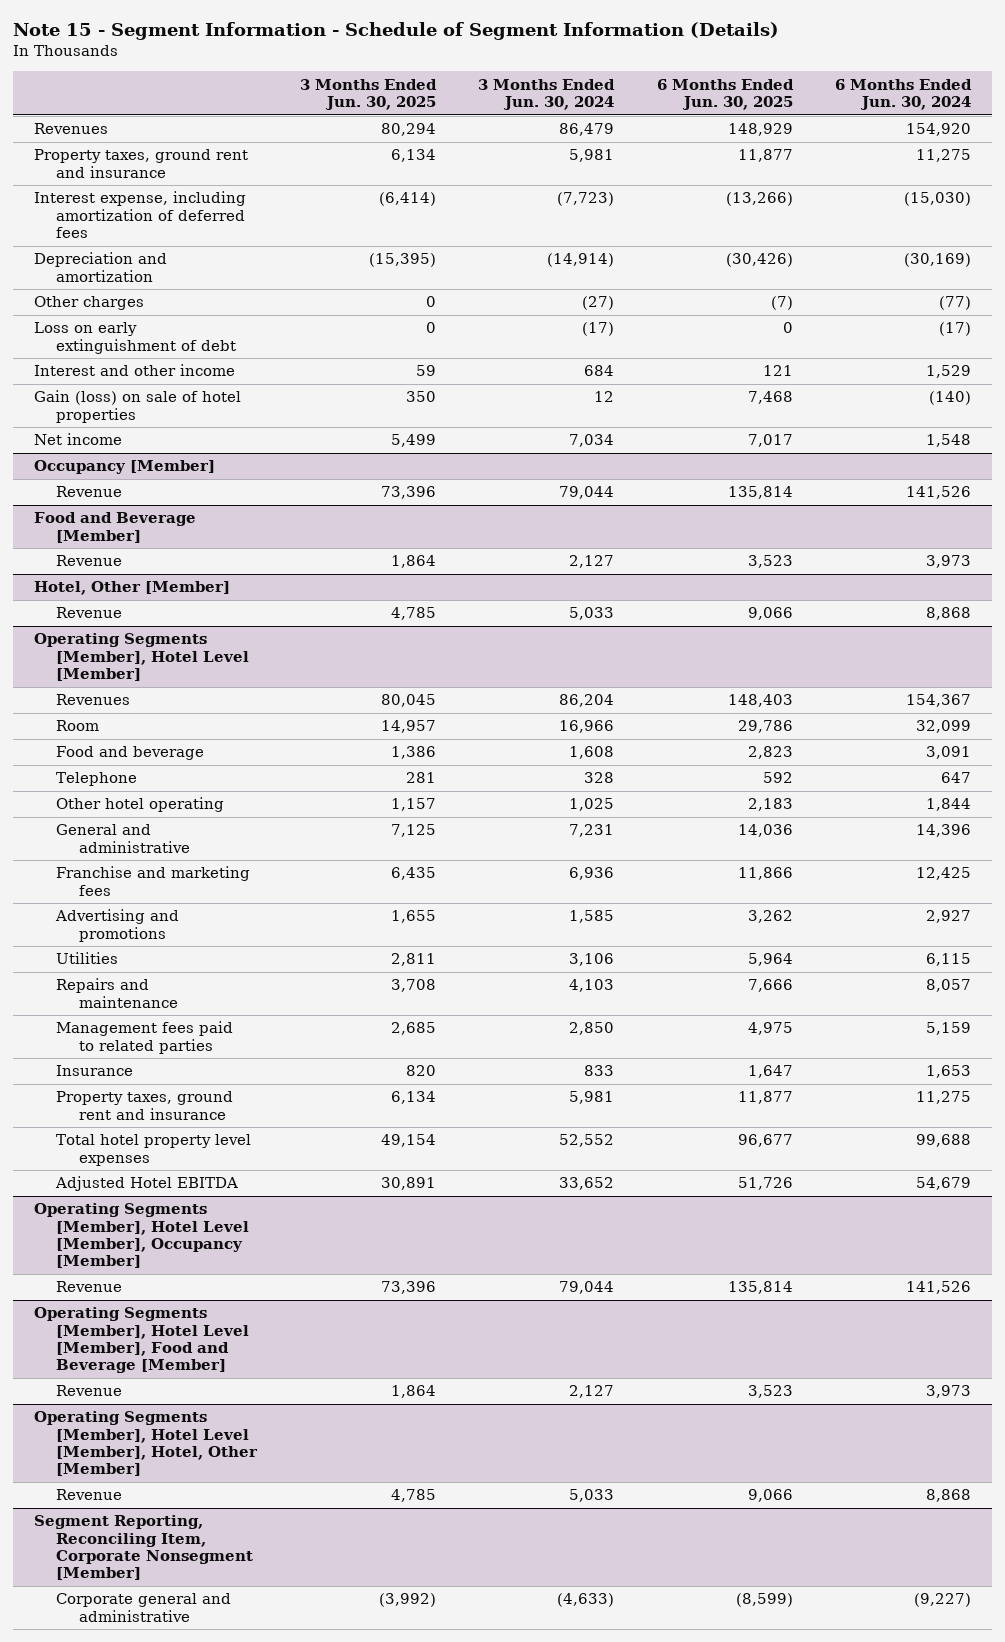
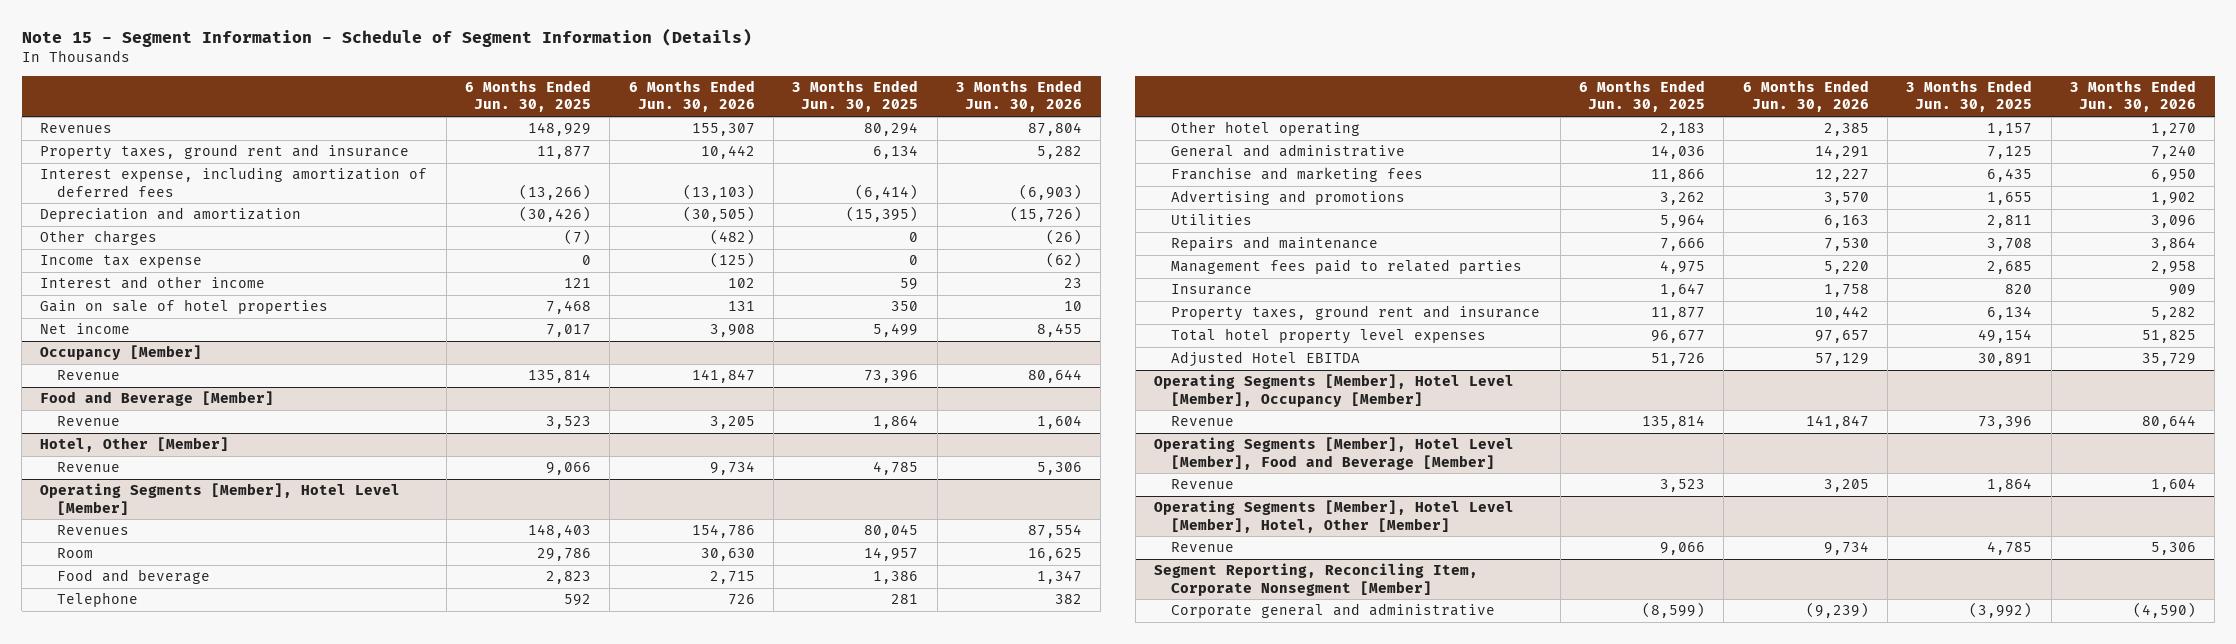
[478,78,616,111] 3 Months Ended Jun. 30, 2024 -> none
[835,78,973,111] 6 Months Ended Jun. 30, 2024 -> none
none -> [628,79,755,113] 6 Months Ended Jun. 30, 2026
none -> [956,79,1083,113] 3 Months Ended Jun. 30, 2026
[34,322,237,354] Loss on early extinguishment of debt -> none
none -> [40,255,203,269] Income tax expense
[34,390,242,423] Gain (loss) on sale of hotel properties -> [40,299,329,315] Gain on sale of hotel properties

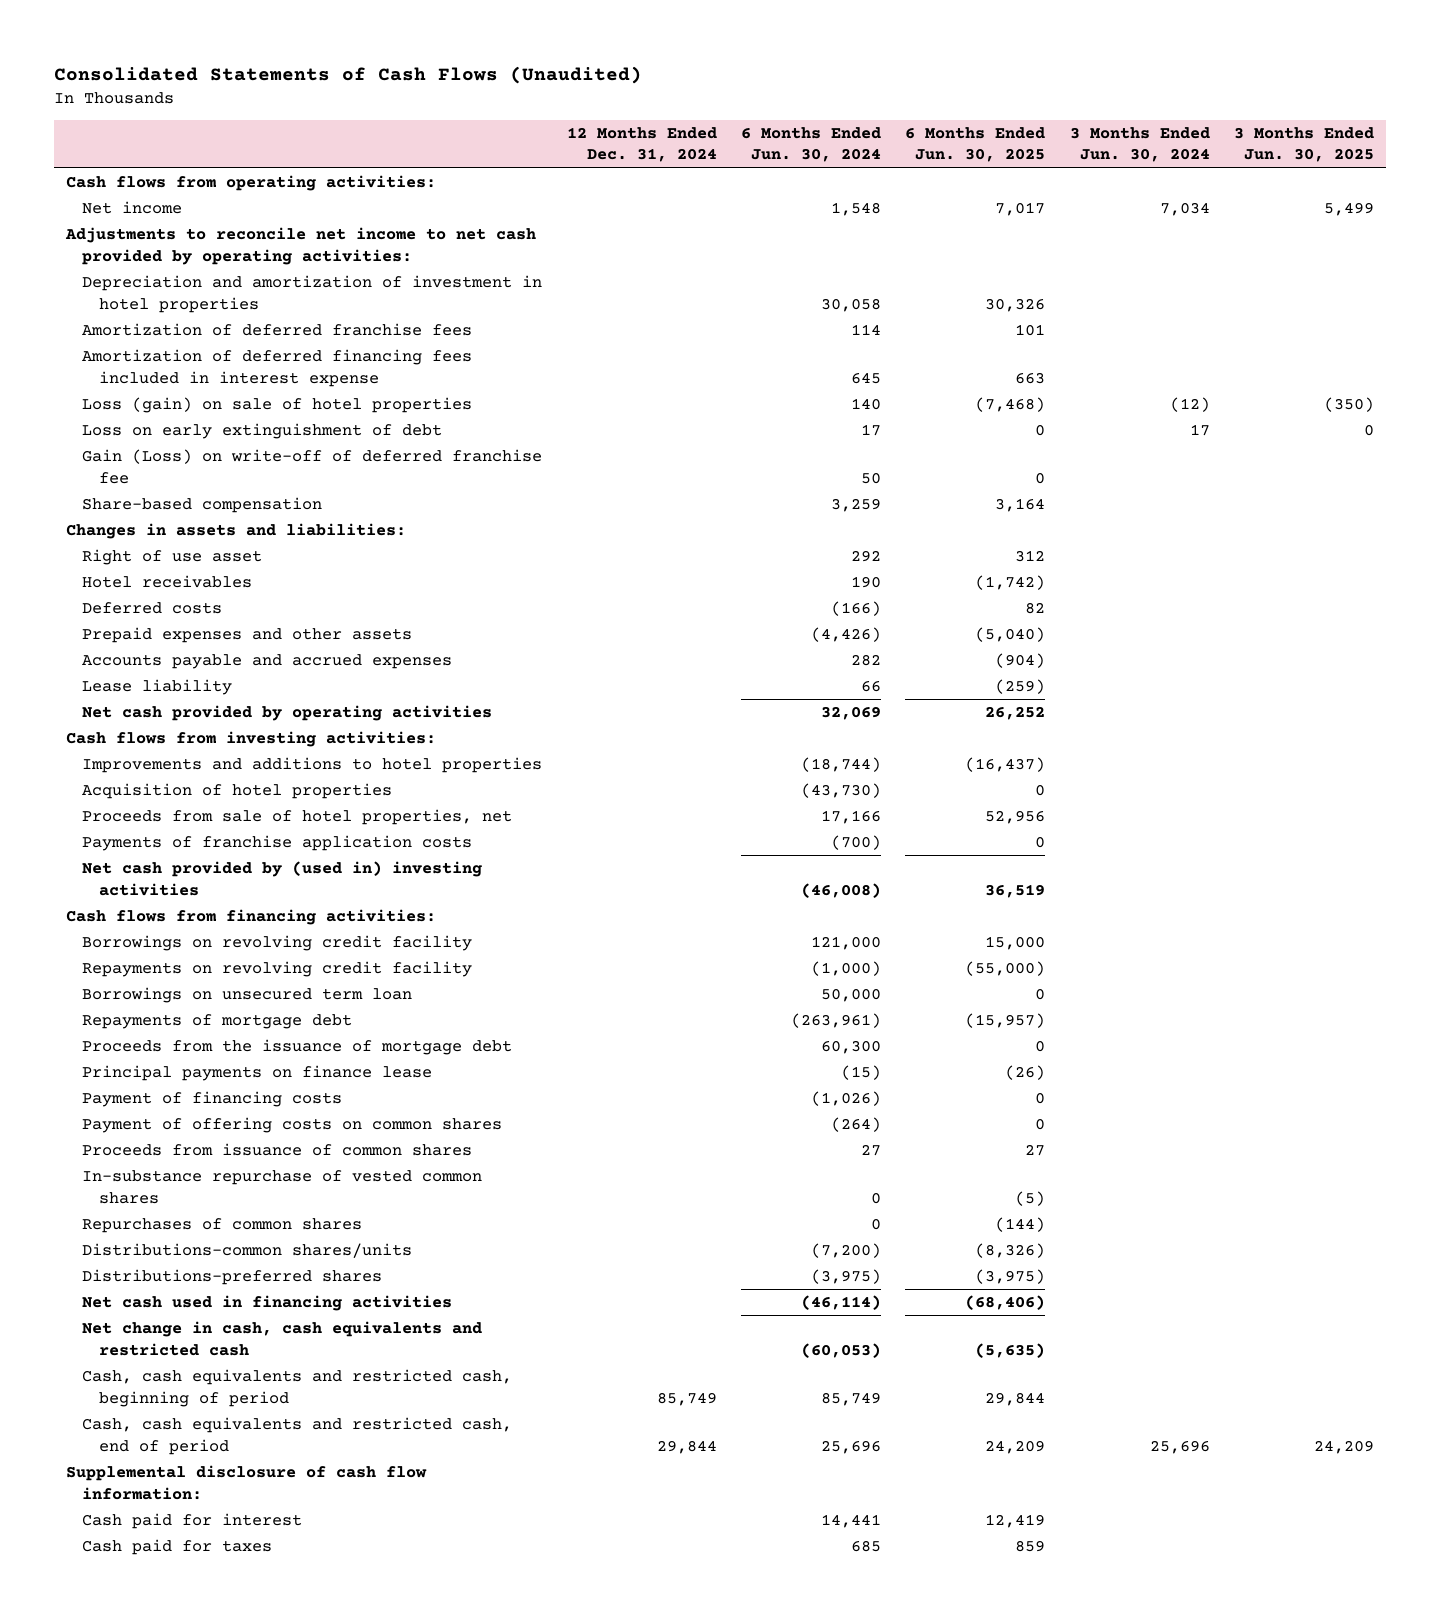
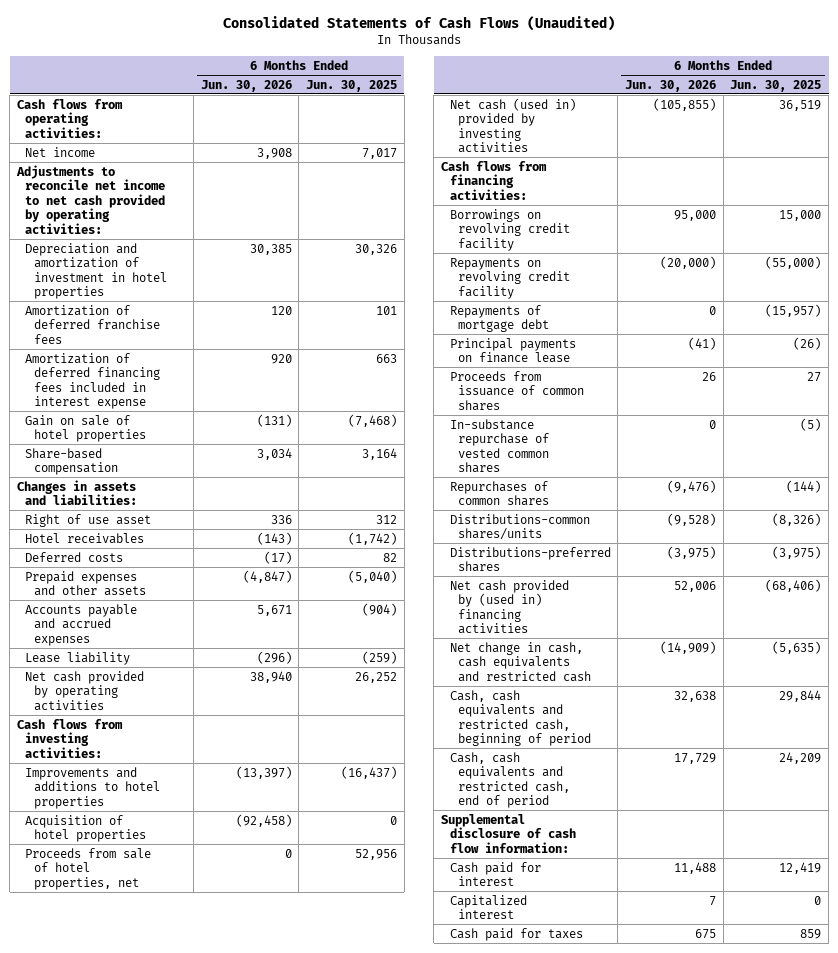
[566,126,717,163] 12 Months Ended Dec. 31, 2024 -> none
[741,126,882,163] 6 Months Ended Jun. 30, 2024 -> none
[1069,126,1210,163] 3 Months Ended Jun. 30, 2024 -> none
[1234,126,1375,163] 3 Months Ended Jun. 30, 2025 -> none
none -> [200,79,292,92] Jun. 30, 2026
[82,423,443,440] Loss on early extinguishment of debt -> none
[82,449,543,484] Gain (Loss) on write-off of deferred franchise fee -> none
[82,397,473,414] Loss (gain) on sale of hotel properties -> [25,414,146,443] Gain on sale of hotel properties
[82,835,473,852] Payments of franchise application costs -> none
[82,861,483,896] Net cash provided by (used in) investing activities -> [449,97,576,154] Net cash (used in) provided by investing activities
[82,987,413,1004] Borrowings on unsecured term loan -> none
[82,1039,513,1056] Proceeds from the issuance of mortgage debt -> none
[82,1091,343,1108] Payment of financing costs -> none
[82,1117,503,1134] Payment of offering costs on common shares -> none
[82,1295,453,1312] Net cash used in financing activities -> [449,579,569,635] Net cash provided by (used in) financing activities
none -> [449,894,527,920] Capitalized interest

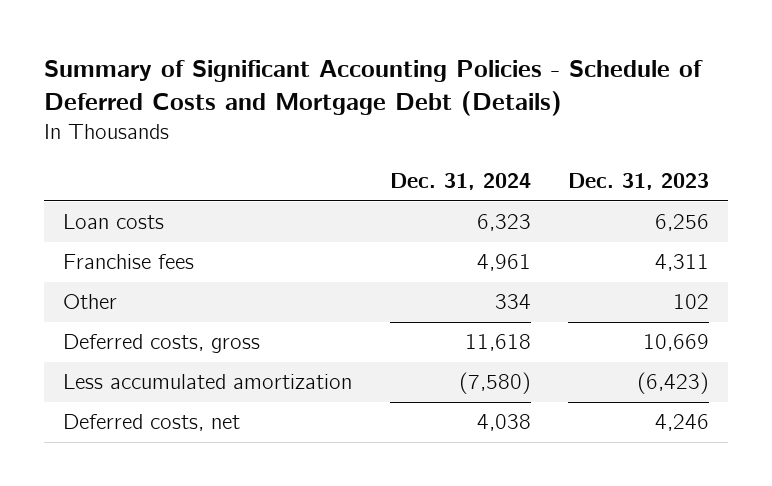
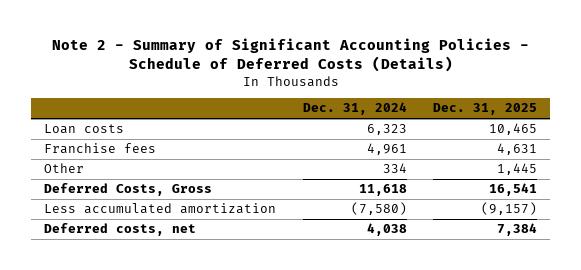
[44,60,704,117] Summary of Significant Accounting Policies - Schedule of Deferred Costs and Mortgage Debt (Details) -> [51,38,529,73] Note 2 - Summary of Significant Accounting Policies - Schedule of Deferred Costs (Details)
[568,173,710,191] Dec. 31, 2023 -> none
none -> [432,103,537,116] Dec. 31, 2025
[62,334,260,354] Deferred costs, gross -> [44,183,213,197] Deferred Costs, Gross

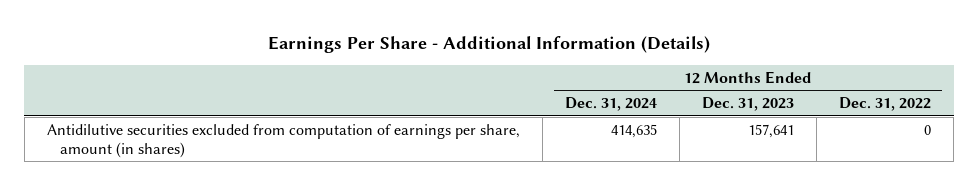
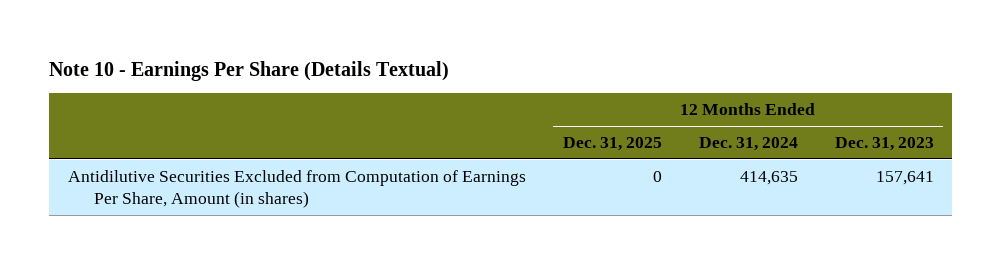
[267,35,710,53] Earnings Per Share - Additional Information (Details) -> [48,60,449,81] Note 10 - Earnings Per Share (Details Textual)
[839,97,932,112] Dec. 31, 2022 -> none
none -> [562,137,662,152] Dec. 31, 2025
[46,123,520,158] Antidilutive securities excluded from computation of earnings per share, amount (in shares) -> [67,170,526,208] Antidilutive Securities Excluded from Computation of Earnings Per Share, Amount (in shares)

